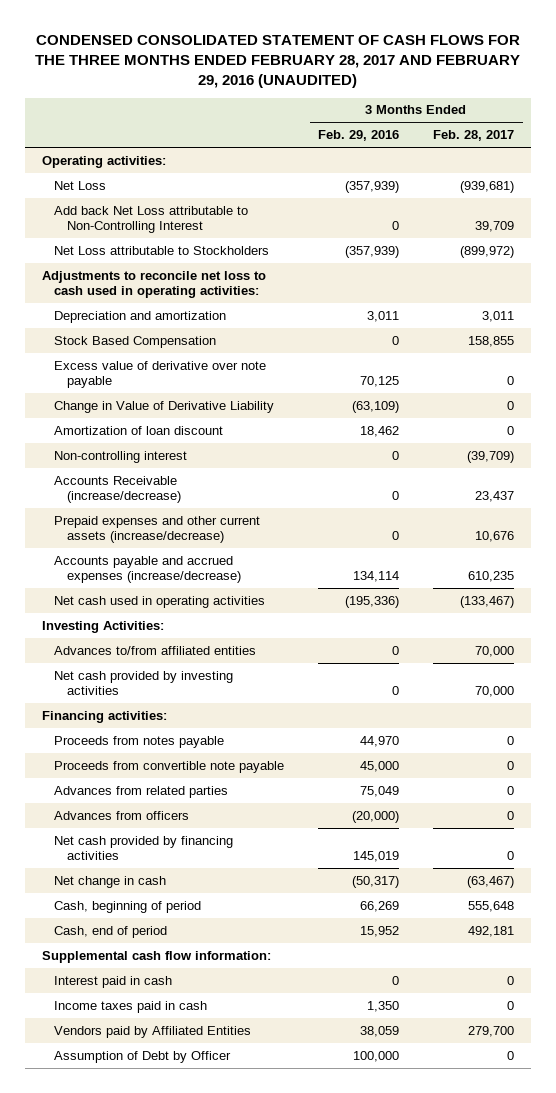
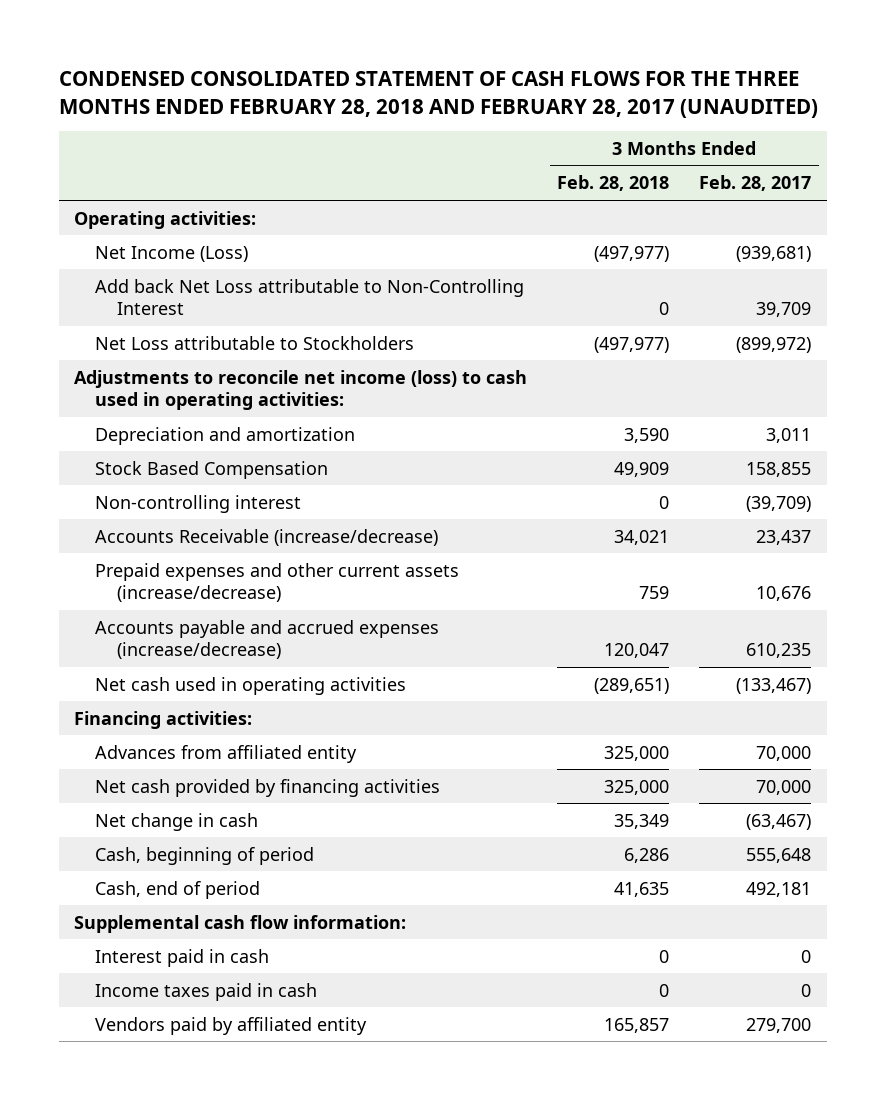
[34,34,520,88] CONDENSED CONSOLIDATED STATEMENT OF CASH FLOWS FOR THE THREE MONTHS ENDED FEBRUARY 28, 2017 AND FEBRUARY 29, 2016 (UNAUDITED) -> [58,71,818,118] CONDENSED CONSOLIDATED STATEMENT OF CASH FLOWS FOR THE THREE MONTHS ENDED FEBRUARY 28, 2018 AND FEBRUARY 28, 2017 (UNAUDITED)
[318,130,400,142] Feb. 29, 2016 -> none
none -> [557,175,670,192] Feb. 28, 2018
[54,180,107,190] Net Loss -> [95,245,249,262] Net Income (Loss)
[41,270,266,299] Adjustments to reconcile net loss to cash used in operating activities: -> [73,369,527,410] Adjustments to reconcile net income (loss) to cash used in operating activities:
[54,360,267,389] Excess value of derivative over note payable -> none
[54,400,275,413] Change in Value of Derivative Liability -> none
[54,425,224,435] Amortization of loan discount -> none
[41,620,164,633] Investing Activities: -> none
[54,645,257,655] Advances to/from affiliated entities -> none
[54,670,234,696] Net cash provided by investing activities -> none
[54,735,225,748] Proceeds from notes payable -> none
[54,760,285,773] Proceeds from convertible note payable -> none
[54,785,229,798] Advances from related parties -> none
[54,810,190,820] Advances from officers -> [95,744,358,763] Advances from affiliated entity
[507,810,515,820] 0 -> [756,745,812,761] 70,000
[507,851,515,861] 0 -> [756,779,812,795] 70,000
[54,1050,232,1063] Assumption of Debt by Officer -> none
[54,1025,252,1038] Vendors paid by Affiliated Entities -> [95,1016,368,1035] Vendors paid by affiliated entity

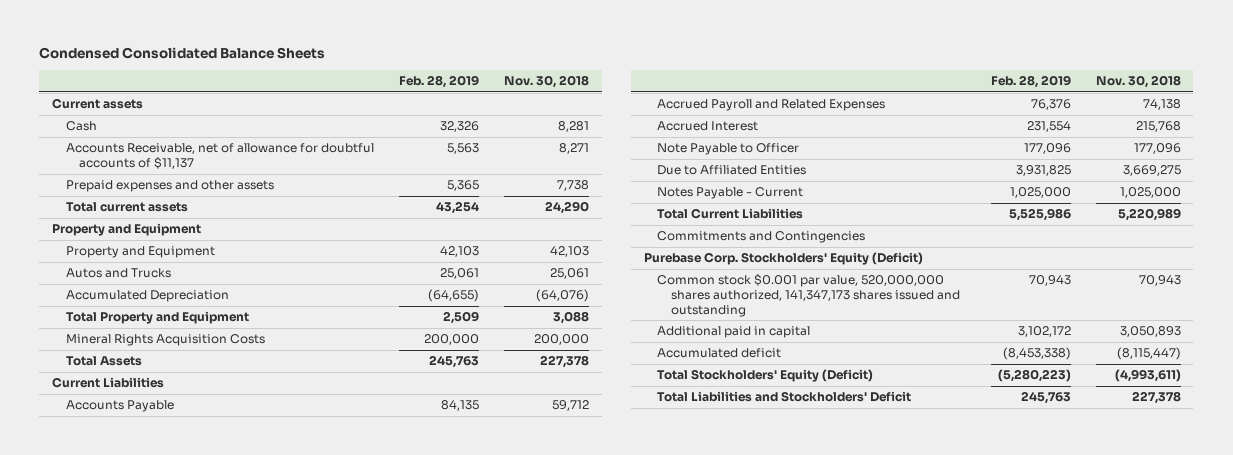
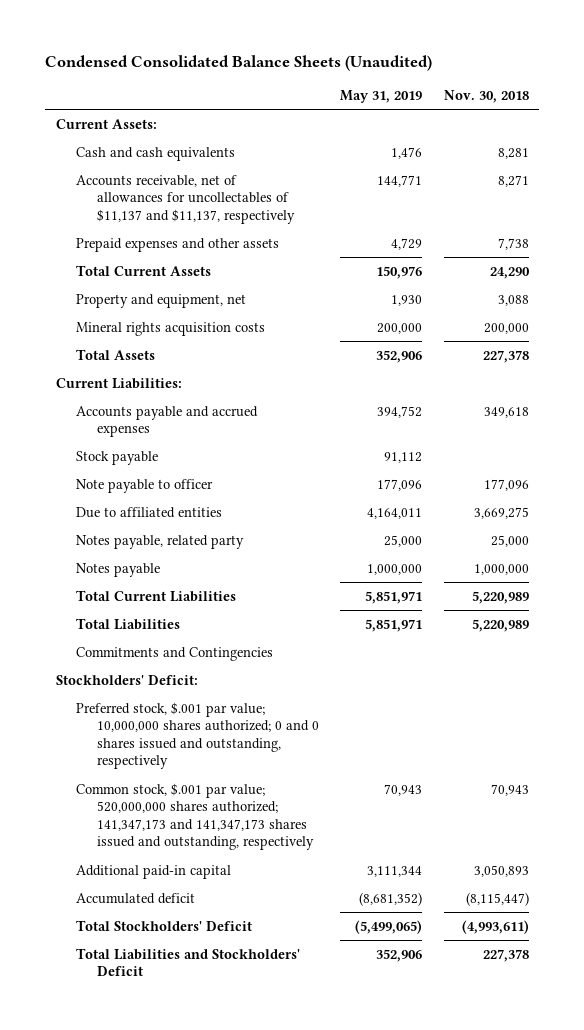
[39,46,326,59] Condensed Consolidated Balance Sheets -> [44,55,432,72] Condensed Consolidated Balance Sheets (Unaudited)
[398,74,479,88] Feb. 28, 2019 -> none
none -> [340,90,423,104] May 31, 2019
[51,98,143,110] Current assets -> [55,118,157,129] Current Assets:
[65,121,97,132] Cash -> [76,146,236,161] Cash and cash equivalents
[65,143,374,169] Accounts Receivable, net of allowance for doubtful accounts of $11,137 -> [76,174,295,224] Accounts receivable, net of allowances for uncollectables of $11,137 and $11,137, respectively
[51,223,201,237] Property and Equipment -> none
[65,246,215,259] Property and Equipment -> none
[65,268,171,279] Autos and Trucks -> none
[65,290,229,303] Accumulated Depreciation -> none
[65,202,188,213] Total current assets -> [76,264,212,276] Total Current Assets
[65,311,249,325] Total Property and Equipment -> [76,293,247,308] Property and equipment, net
[65,334,265,347] Mineral Rights Acquisition Costs -> [76,321,266,336] Mineral rights acquisition costs
[65,400,174,413] Accounts Payable -> none
[657,99,886,112] Accrued Payroll and Related Expenses -> none
[657,121,759,132] Accrued Interest -> none
[51,377,164,389] Current Liabilities -> [55,377,182,389] Current Liabilities:
none -> [76,405,259,438] Accounts payable and accrued expenses
none -> [76,450,159,465] Stock payable
[657,143,800,156] Note Payable to Officer -> [76,478,214,493] Note payable to officer
[657,165,807,176] Due to Affiliated Entities -> [76,506,223,518] Due to affiliated entities
none -> [76,534,245,549] Notes payable, related party
[657,187,804,200] Notes Payable - Current -> [76,562,161,577] Notes payable
[1119,187,1181,199] 1,025,000 -> [473,563,529,575] 1,000,000
none -> [76,617,181,630] Total Liabilities
[643,252,923,266] Purebase Corp. Stockholders' Equity (Deficit) -> [55,674,198,685] Stockholders' Deficit:
none -> [76,701,319,770] Preferred stock, $.001 par value; 10,000,000 shares authorized; 0 and 0 shares issued and outstanding, respectively
[657,274,961,317] Common stock $0.001 par value, 520,000,000 shares authorized, 141,347,173 shares issued and outstanding -> [76,782,314,851] Common stock, $.001 par value; 520,000,000 shares authorized; 141,347,173 and 141,347,173 shares issued and outstanding, respectively
[657,326,811,339] Additional paid in capital -> [76,864,232,879] Additional paid-in capital
[657,369,874,383] Total Stockholders' Equity (Deficit) -> [76,919,253,931] Total Stockholders' Deficit

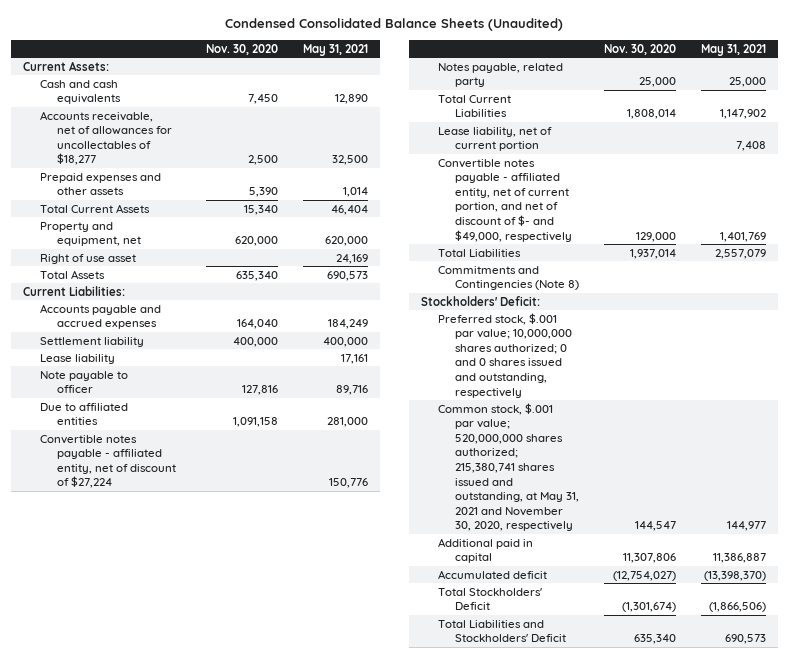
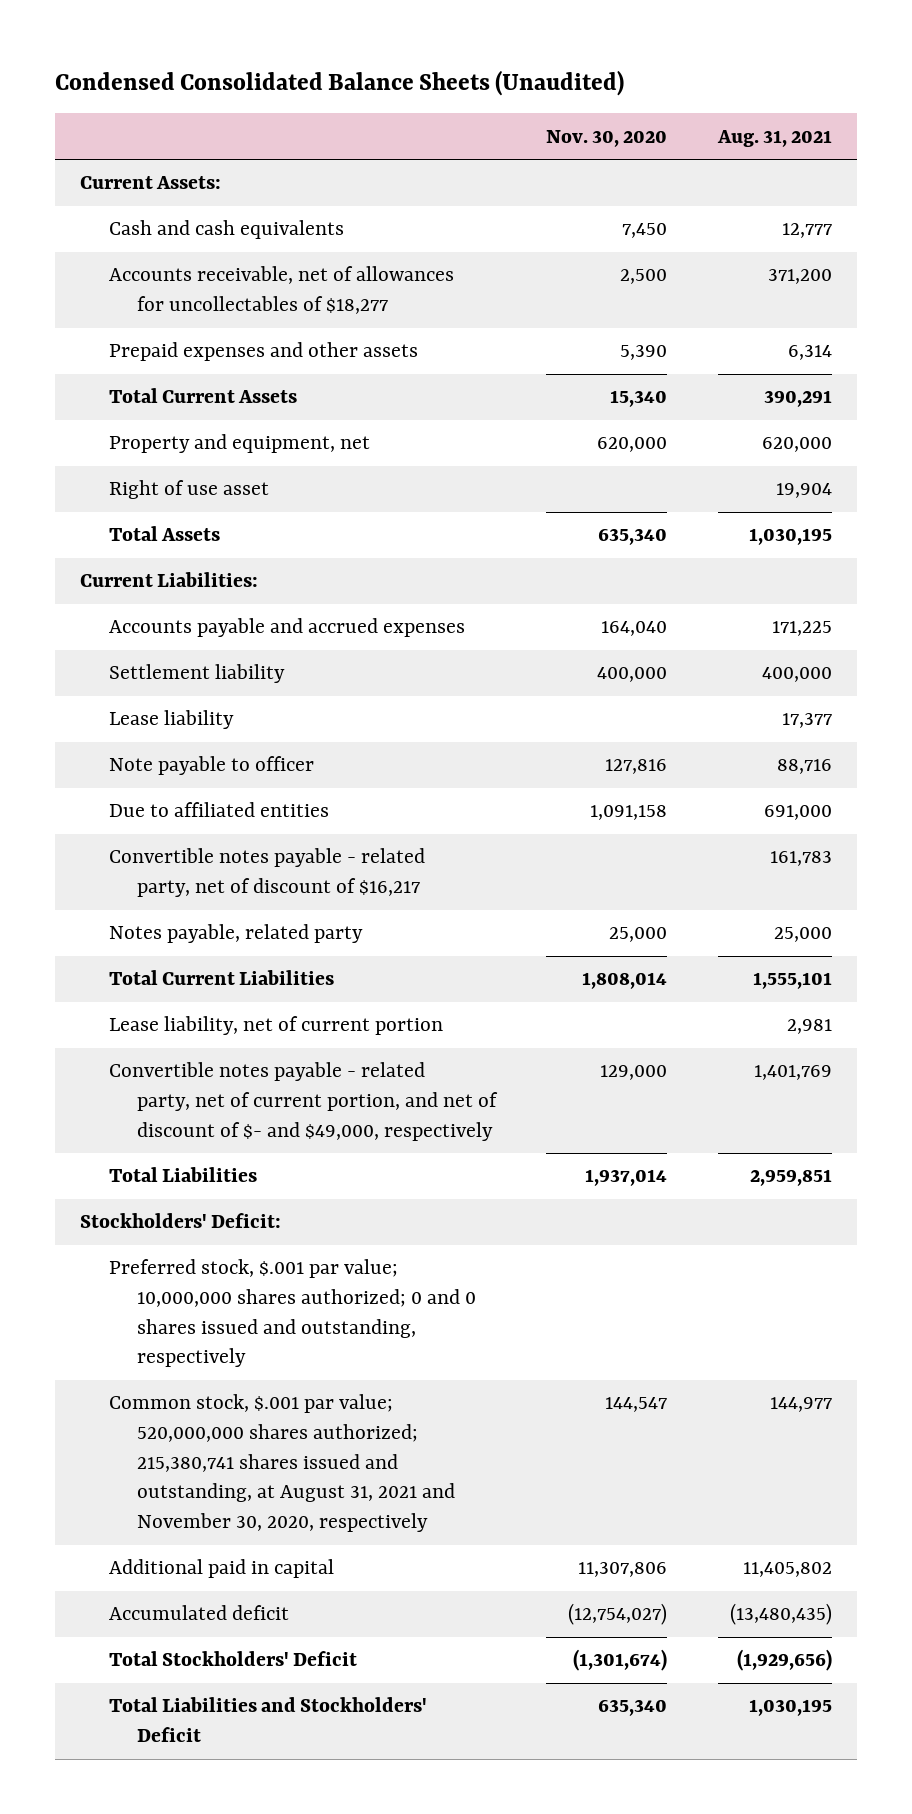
[302,43,368,56] May 31, 2021 -> none
none -> [716,129,832,147] Aug. 31, 2021
[40,434,177,489] Convertible notes payable - affiliated entity, net of discount of $27,224 -> [108,848,425,898] Convertible notes payable - related party, net of discount of $16,217
[437,158,572,242] Convertible notes payable - affiliated entity, net of current portion, and net of discount of $- and $49,000, respectively -> [108,1062,498,1141] Convertible notes payable - related party, net of current portion, and net of discount of $- and $49,000, respectively
[437,265,579,291] Commitments and Contingencies (Note 8) -> none
[437,402,579,532] Common stock, $.001 par value; 520,000,000 shares authorized; 215,380,741 shares issued and outstanding, at May 31, 2021 and November 30, 2020, respectively -> [108,1394,455,1533] Common stock, $.001 par value; 520,000,000 shares authorized; 215,380,741 shares issued and outstanding, at August 31, 2021 and November 30, 2020, respectively

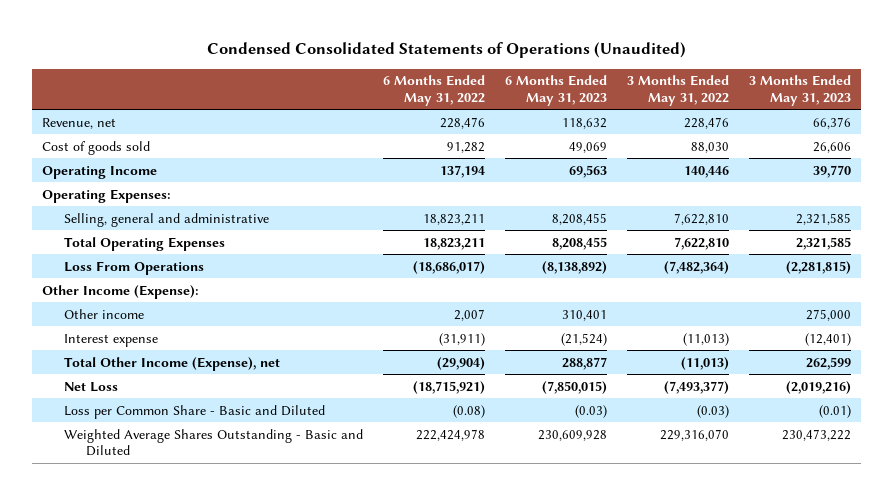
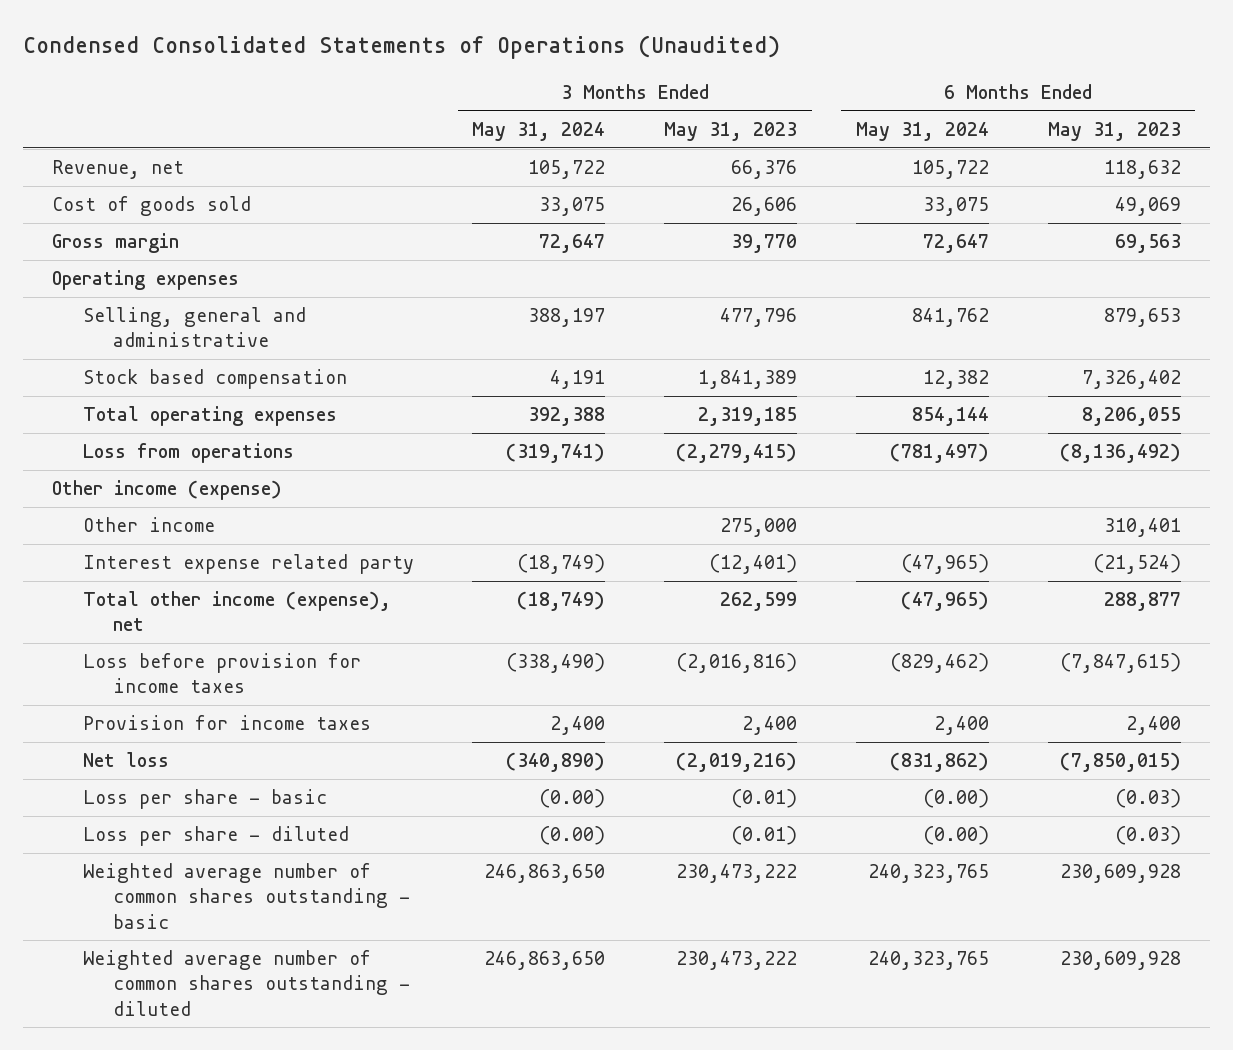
[382,75,485,106] 6 Months Ended May 31, 2022 -> none
[626,75,729,106] 3 Months Ended May 31, 2022 -> none
none -> [472,121,606,141] May 31, 2024
none -> [855,121,989,141] May 31, 2024
[42,165,158,179] Operating Income -> [52,233,180,254] Gross margin
[42,188,172,203] Operating Expenses: -> [52,270,240,291] Operating expenses
[551,212,607,225] 8,208,455 -> [1103,308,1181,328] 879,653
[795,212,851,225] 2,321,585 -> [720,308,798,328] 477,796
none -> [82,369,347,390] Stock based compensation
[64,236,226,251] Total Operating Expenses -> [82,406,337,427] Total operating expenses
[551,236,607,250] 8,208,455 -> [1081,407,1181,427] 8,206,055
[795,236,851,250] 2,321,585 -> [698,407,798,427] 2,319,185
[64,260,205,275] Loss From Operations -> [82,443,294,464] Loss from operations
[541,260,607,274] (8,138,892) -> [1059,443,1181,464] (8,136,492)
[785,260,851,274] (2,281,815) -> [676,443,798,464] (2,279,415)
[42,284,200,299] Other Income (Expense): -> [52,480,283,501] Other income (expense)
[64,333,159,347] Interest expense -> [82,554,414,575] Interest expense related party
[64,356,281,371] Total Other Income (Expense), net -> [82,591,391,632] Total other income (expense), net
none -> [82,653,361,694] Loss before provision for income taxes
none -> [82,715,371,731] Provision for income taxes
[64,381,119,392] Net Loss -> [82,752,169,768] Net loss
[64,404,326,419] Loss per Common Share - Basic and Diluted -> [82,789,327,810] Loss per share - basic
none -> [82,826,349,847] Loss per share - diluted
[64,428,364,457] Weighted Average Shares Outstanding - Basic and Diluted -> [82,863,411,929] Weighted average number of common shares outstanding - basic
none -> [82,950,411,1016] Weighted average number of common shares outstanding - diluted

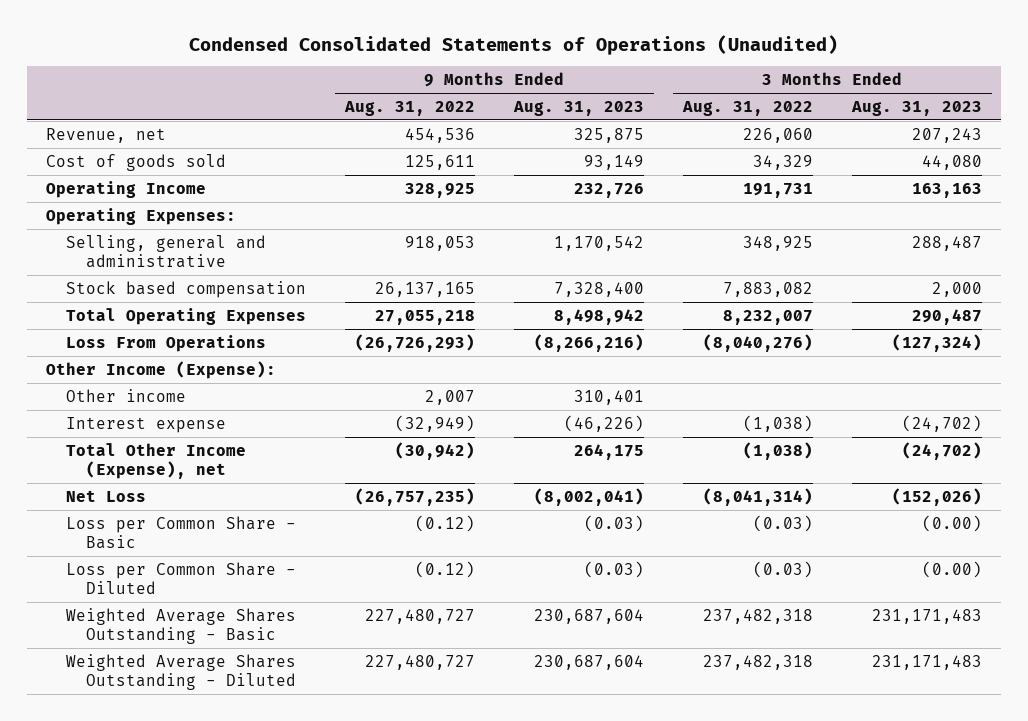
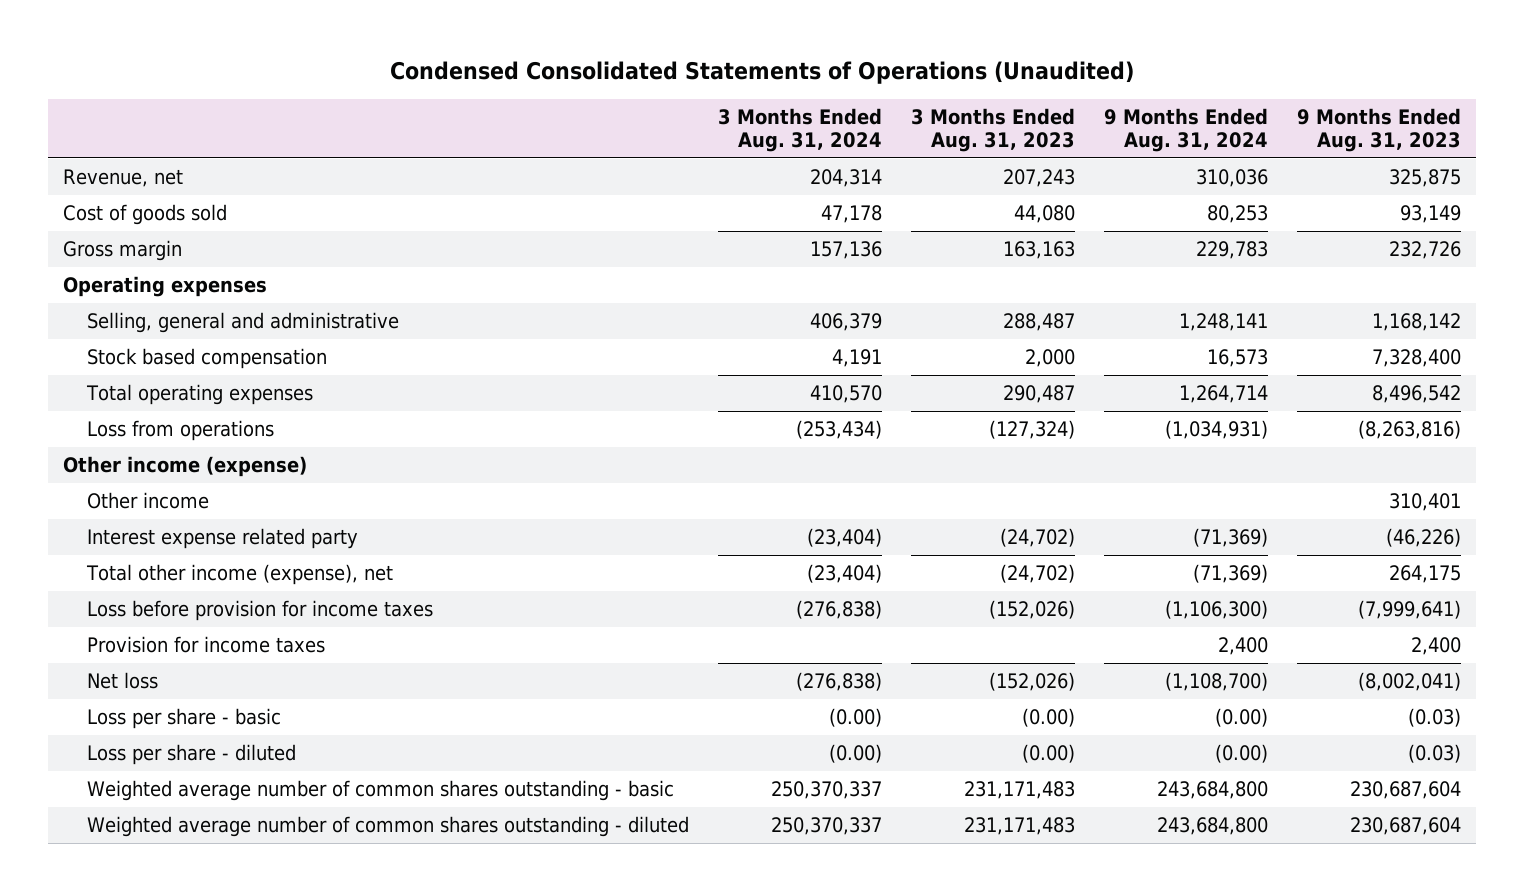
[343,100,475,116] Aug. 31, 2022 -> none
[681,100,813,116] Aug. 31, 2022 -> none
none -> [717,108,882,153] 3 Months Ended Aug. 31, 2024
none -> [1104,108,1269,153] 9 Months Ended Aug. 31, 2024
[46,180,207,198] Operating Income -> [62,240,182,262] Gross margin
[46,207,237,225] Operating Expenses: -> [62,276,267,298] Operating expenses
[553,235,644,251] 1,170,542 -> [1372,313,1462,332] 1,168,142
[65,307,306,325] Total Operating Expenses -> [85,384,313,406] Total operating expenses
[553,308,644,325] 8,498,942 -> [1372,385,1462,404] 8,496,542
[65,334,266,352] Loss From Operations -> [86,420,274,442] Loss from operations
[533,333,644,352] (8,266,216) -> [1358,420,1462,440] (8,263,816)
[46,360,277,379] Other Income (Expense): -> [62,456,307,478] Other income (expense)
[65,416,226,433] Interest expense -> [86,528,358,550] Interest expense related party
[65,442,246,479] Total Other Income (Expense), net -> [85,564,393,586] Total other income (expense), net
none -> [86,600,433,622] Loss before provision for income taxes
none -> [86,636,325,654] Provision for income taxes
[65,489,146,502] Net Loss -> [86,672,158,690] Net loss
[65,515,296,549] Loss per Common Share - Basic -> [86,708,281,730] Loss per share - basic
[65,561,296,594] Loss per Common Share - Diluted -> [86,744,296,766] Loss per share - diluted
[65,607,296,644] Weighted Average Shares Outstanding - Basic -> [86,780,674,802] Weighted average number of common shares outstanding - basic
[65,653,296,690] Weighted Average Shares Outstanding - Diluted -> [86,816,689,838] Weighted average number of common shares outstanding - diluted

